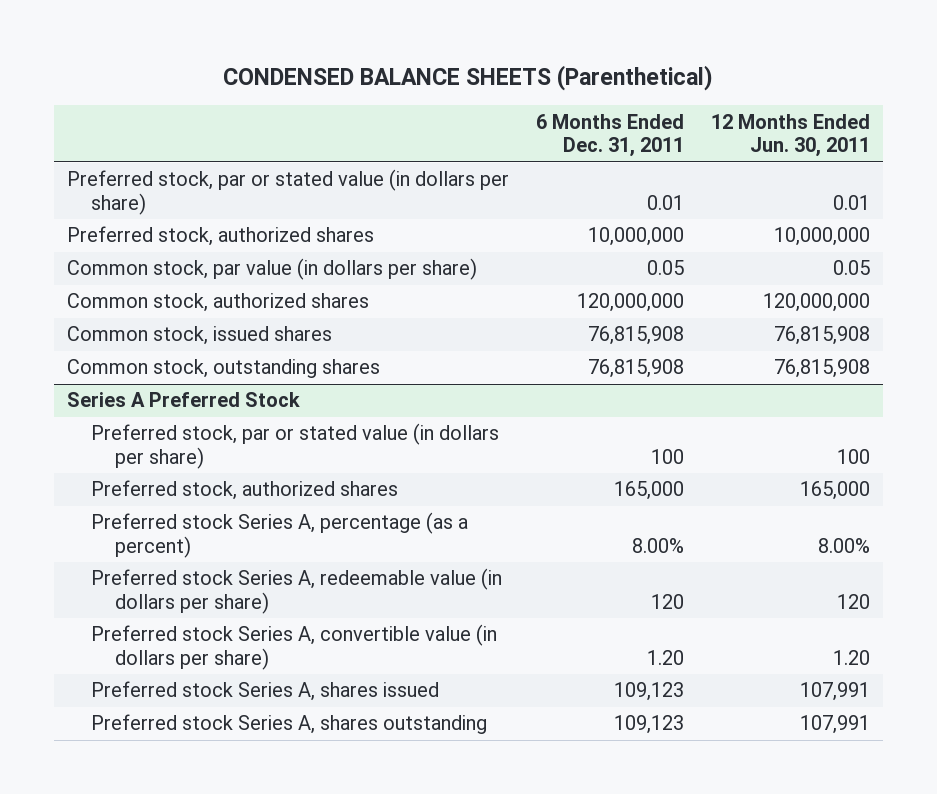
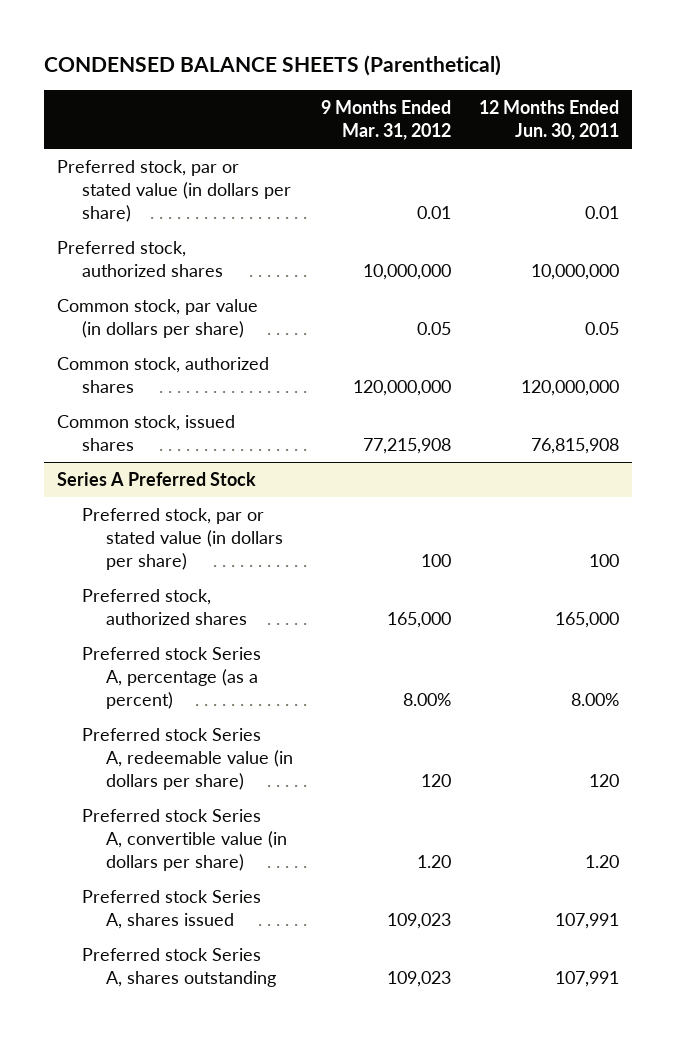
[535,113,684,158] 6 Months Ended Dec. 31, 2011 -> none
none -> [320,99,451,140] 9 Months Ended Mar. 31, 2012
[67,359,381,379] Common stock, outstanding shares -> none

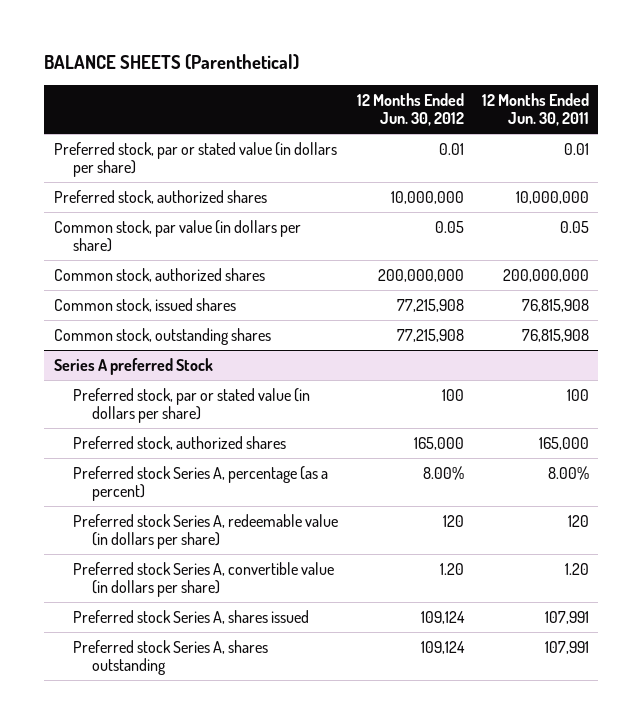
[43,54,501,76] CONDENSED BALANCE SHEETS (Parenthetical) -> [44,54,300,71] BALANCE SHEETS (Parenthetical)
[320,99,451,140] 9 Months Ended Mar. 31, 2012 -> none
none -> [356,92,464,127] 12 Months Ended Jun. 30, 2012
[520,380,619,397] 120,000,000 -> [503,268,590,282] 200,000,000
none -> [53,327,271,345] Common stock, outstanding shares
[57,472,257,487] Series A Preferred Stock -> [53,357,213,375] Series A preferred Stock

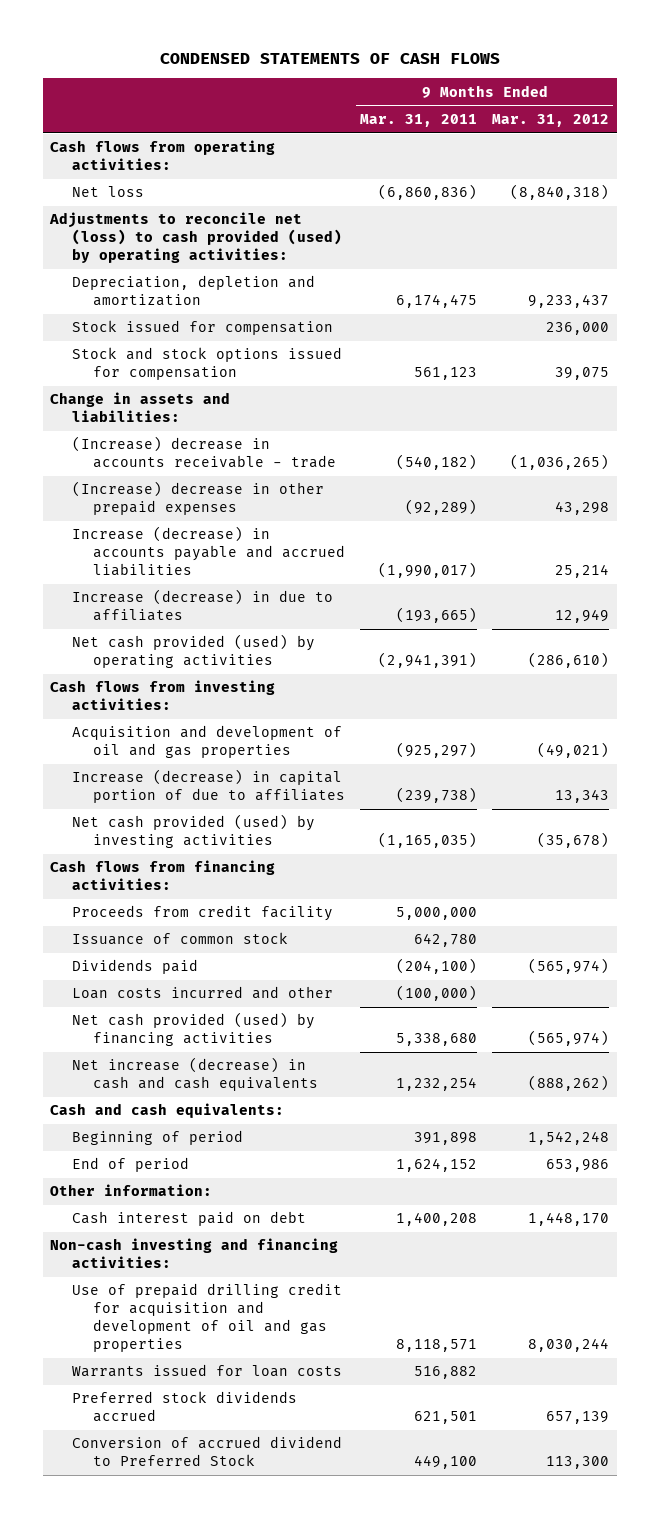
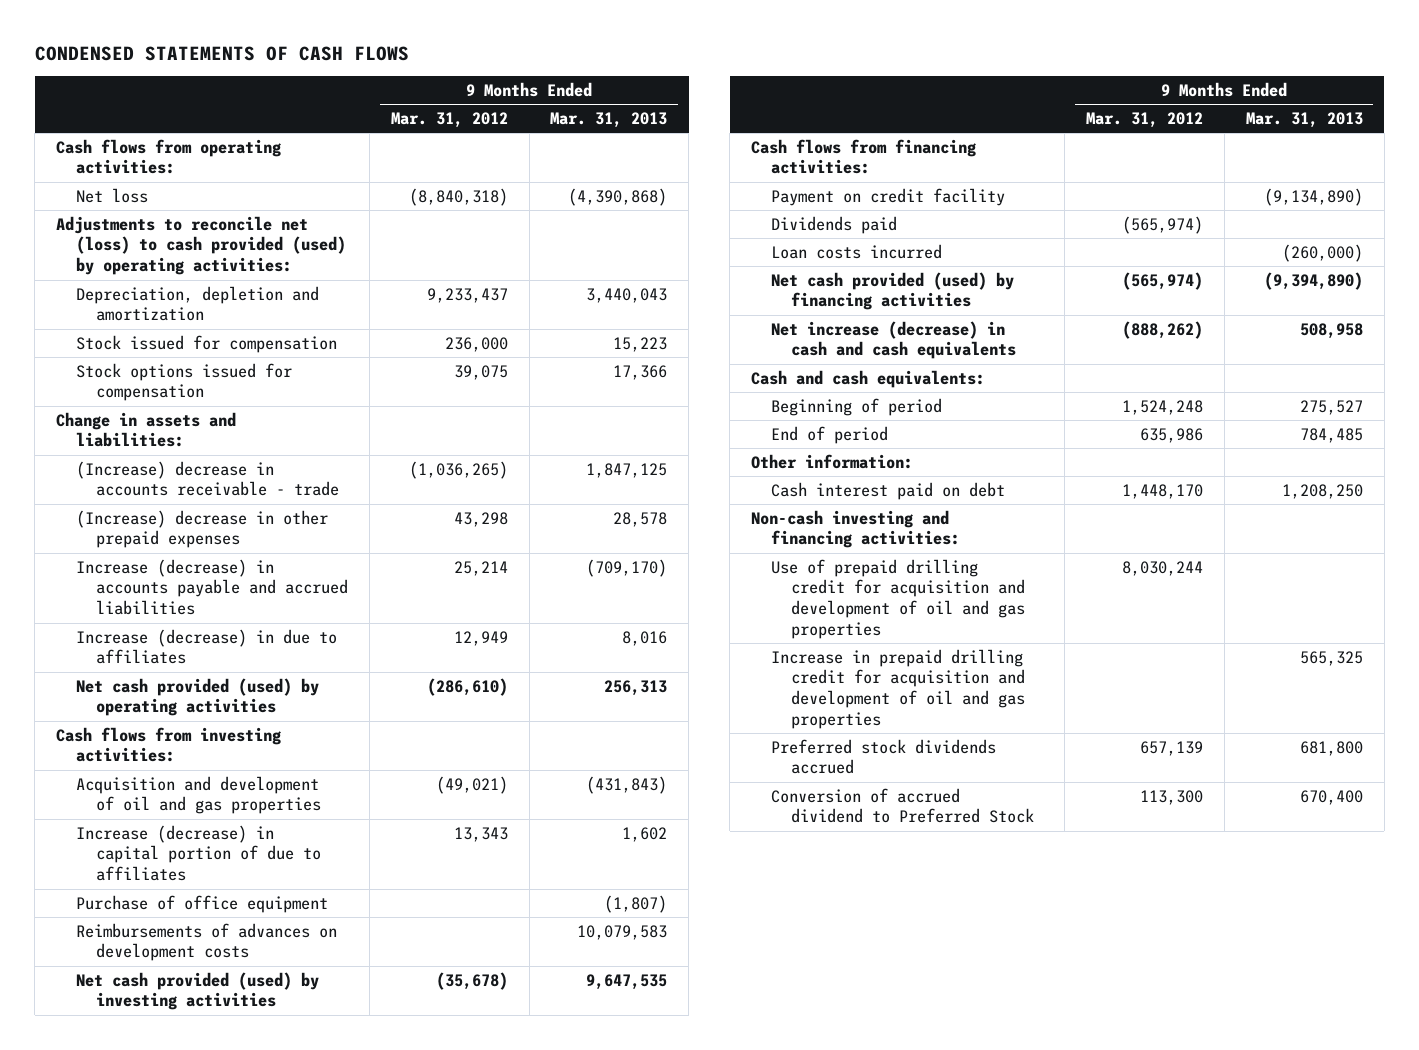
[359,113,477,127] Mar. 31, 2011 -> none
none -> [550,112,668,129] Mar. 31, 2013
[71,347,342,381] Stock and stock options issued for compensation -> [75,362,292,402] Stock options issued for compensation
none -> [75,894,328,913] Purchase of office equipment
none -> [75,922,337,962] Reimbursements of advances on development costs
[71,905,333,922] Proceeds from credit facility -> none
[71,932,288,946] Issuance of common stock -> none
none -> [771,187,1006,206] Payment on credit facility
[71,986,333,1000] Loan costs incurred and other -> [771,243,943,259] Loan costs incurred
[528,1131,610,1146] 1,542,248 -> [1121,399,1203,415] 1,524,248
[546,1159,610,1173] 653,986 -> [1139,427,1203,443] 635,986
[71,1364,342,1378] Warrants issued for loan costs -> none
none -> [771,648,1025,730] Increase in prepaid drilling credit for acquisition and development of oil and gas properties

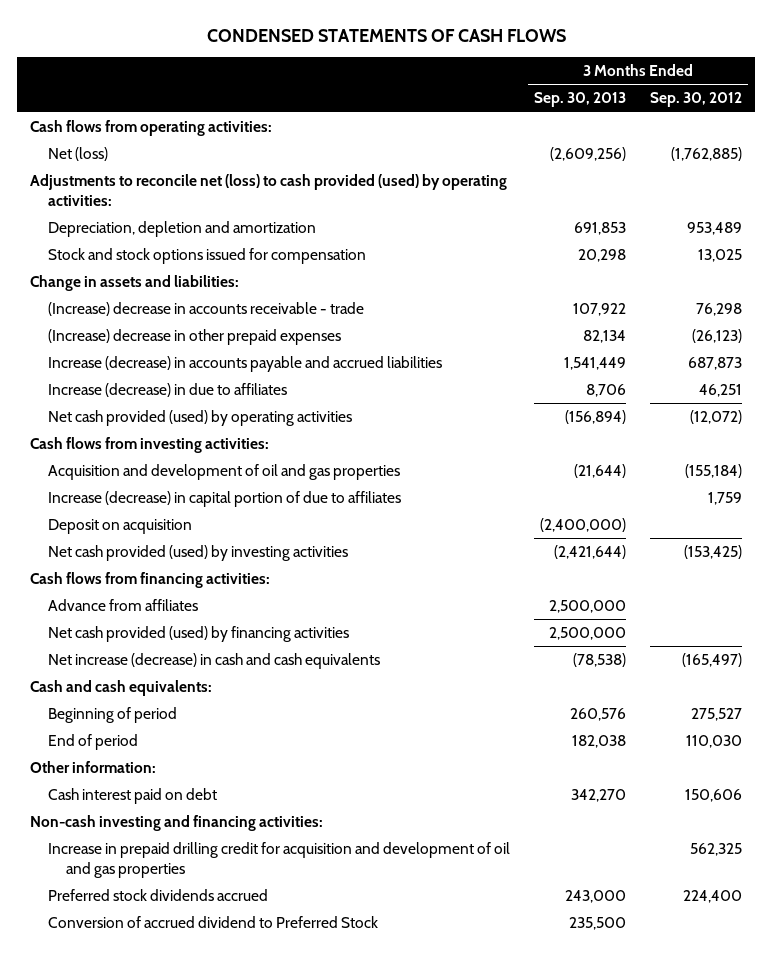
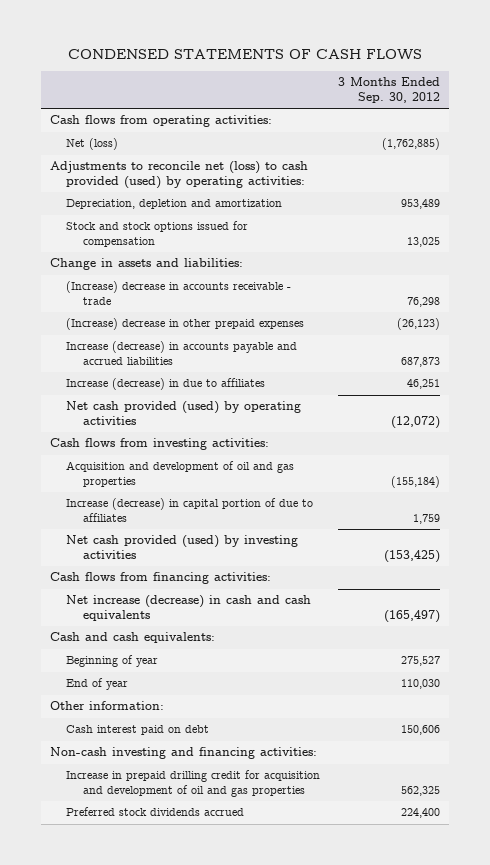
[534,92,627,108] Sep. 30, 2013 -> none
[47,519,192,535] Deposit on acquisition -> none
[47,599,198,612] Advance from affiliates -> none
[47,626,349,643] Net cash provided (used) by financing activities -> none
[47,707,177,724] Beginning of period -> [66,655,159,668] Beginning of year
[47,734,138,751] End of period -> [66,678,129,691] End of year
[47,916,378,929] Conversion of accrued dividend to Preferred Stock -> none

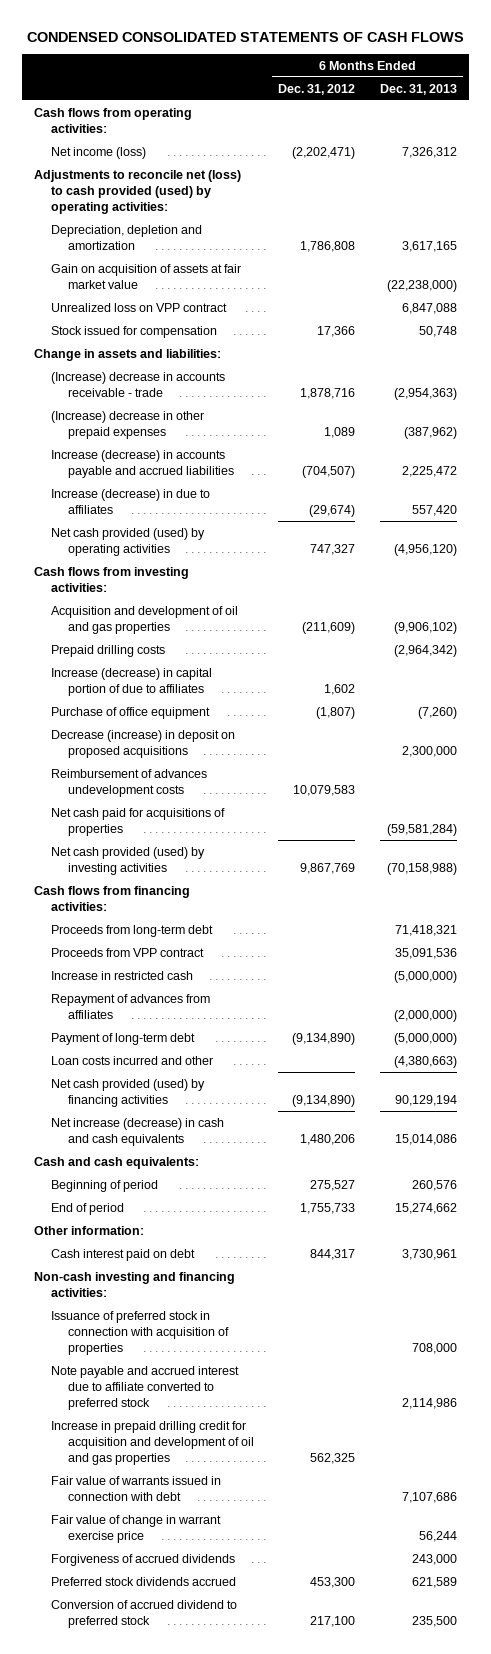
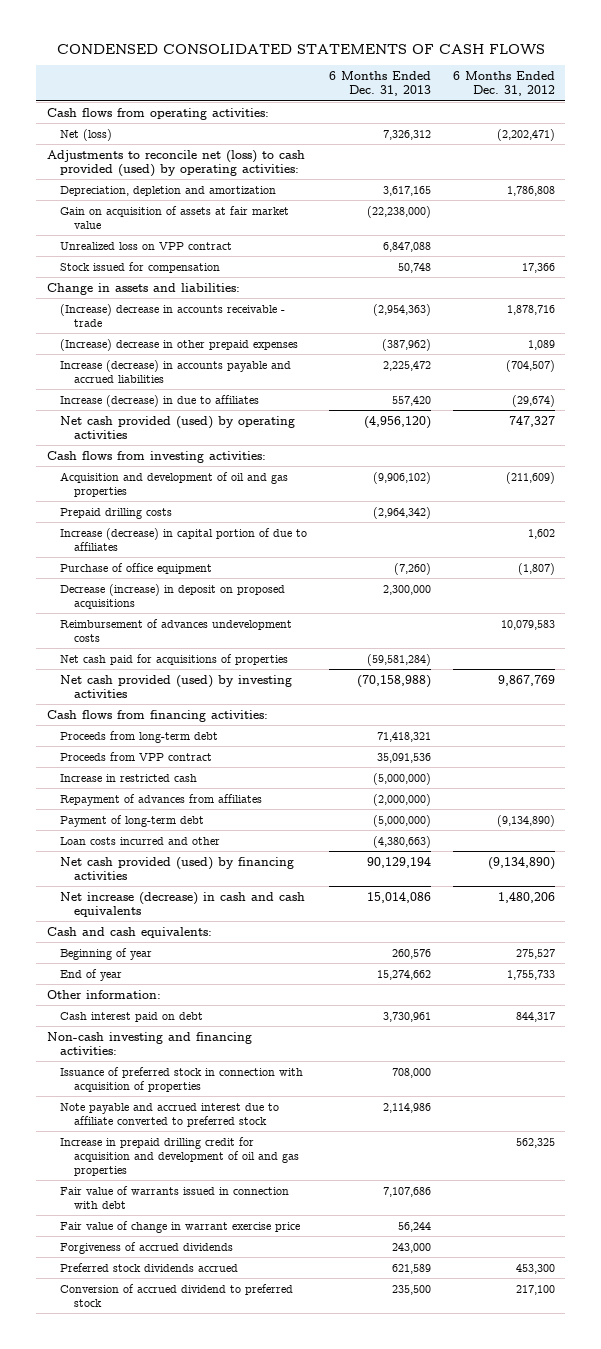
[50,146,146,159] Net income (loss) -> [60,128,113,141] Net (loss)
[50,1179,158,1192] Beginning of period -> [60,947,153,960] Beginning of year
[50,1202,124,1215] End of period -> [60,968,123,981] End of year

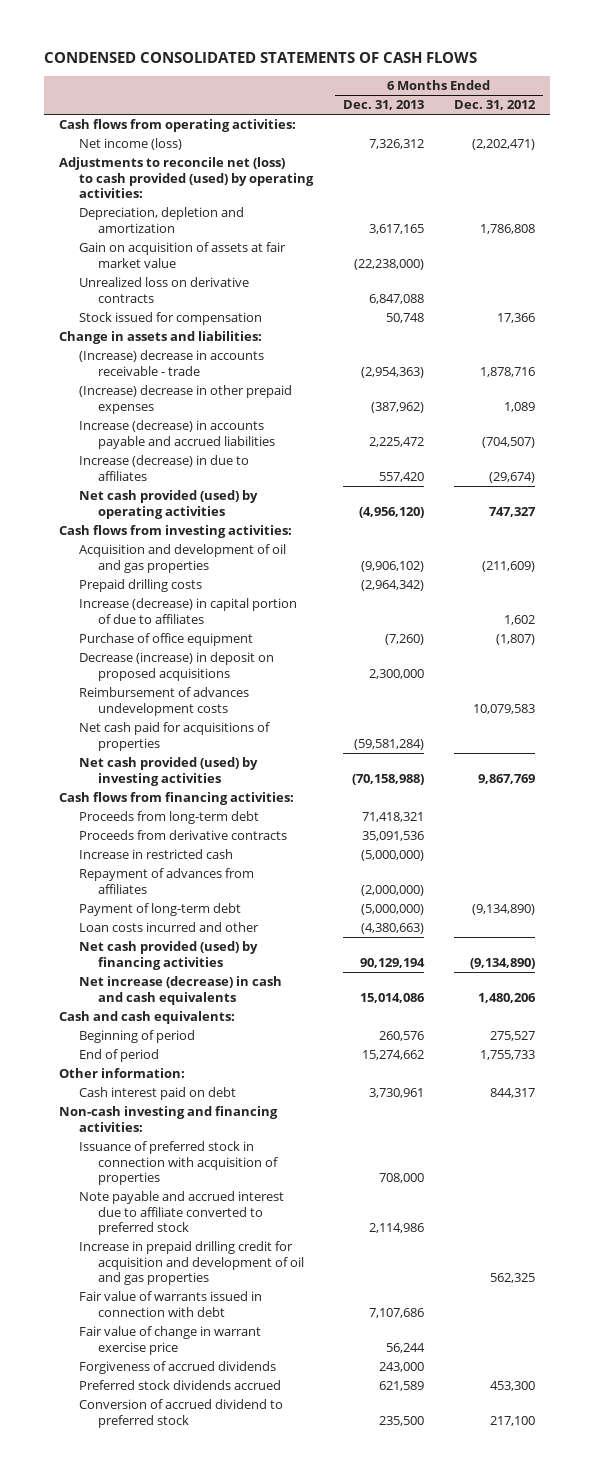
[60,128,113,141] Net (loss) -> [78,138,182,151] Net income (loss)
[60,241,233,250] Unrealized loss on VPP contract -> [78,277,249,303] Unrealized loss on derivative contracts
[60,751,213,761] Proceeds from VPP contract -> [78,830,287,841] Proceeds from derivative contracts
[60,947,153,960] Beginning of year -> [78,1030,195,1044] Beginning of period
[60,968,123,981] End of year -> [78,1049,159,1063] End of period

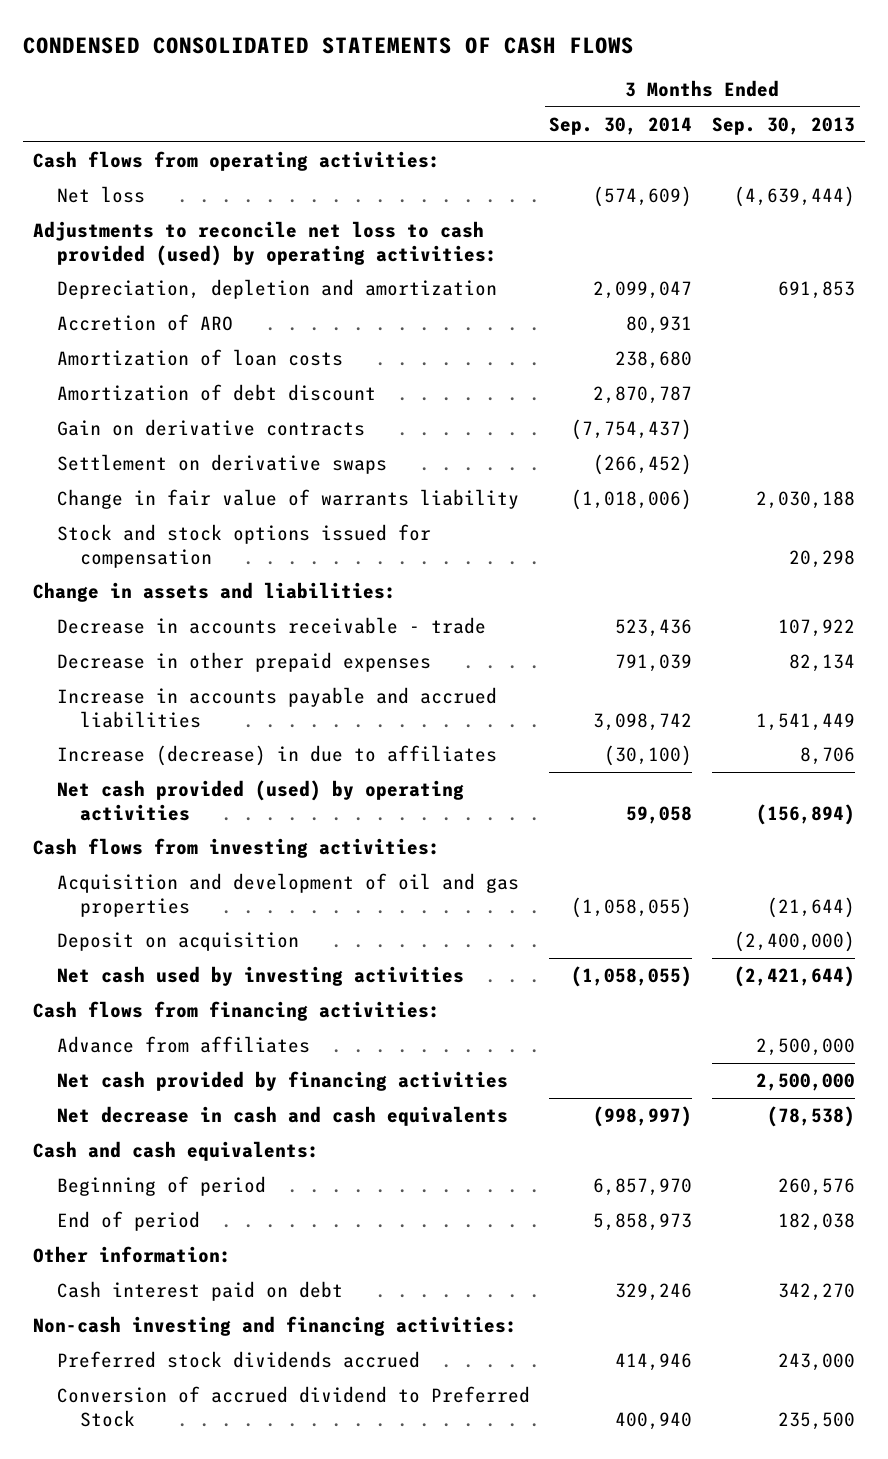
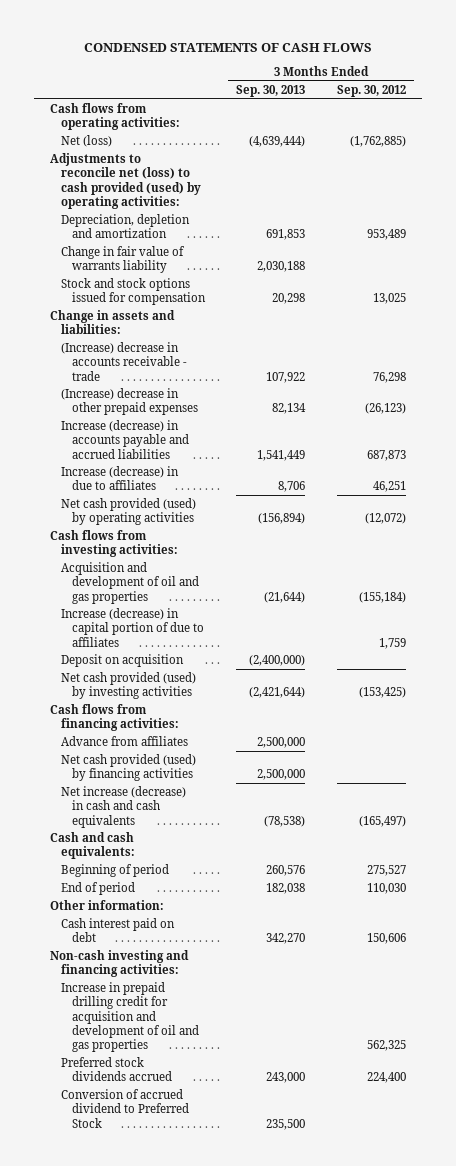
[23,36,635,54] CONDENSED CONSOLIDATED STATEMENTS OF CASH FLOWS -> [83,42,372,52] CONDENSED STATEMENTS OF CASH FLOWS
[549,116,693,135] Sep. 30, 2014 -> none
none -> [336,84,406,97] Sep. 30, 2012
[56,186,145,204] Net loss -> [60,135,112,148] Net (loss)
[33,221,497,266] Adjustments to reconcile net loss to cash provided (used) by operating activities: -> [49,153,201,209] Adjustments to reconcile net (loss) to cash provided (used) by operating activities:
[56,314,233,332] Accretion of ARO -> none
[56,349,343,367] Amortization of loan costs -> none
[56,384,376,402] Amortization of debt discount -> none
[56,419,365,437] Gain on derivative contracts -> none
[56,454,387,475] Settlement on derivative swaps -> none
[56,617,486,635] Decrease in accounts receivable - trade -> [60,342,187,381] (Increase) decrease in accounts receivable - trade
[56,652,431,673] Decrease in other prepaid expenses -> [60,388,198,416] (Increase) decrease in other prepaid expenses
[56,687,497,728] Increase in accounts payable and accrued liabilities -> [60,420,189,459] Increase (decrease) in accounts payable and accrued liabilities
none -> [60,608,204,647] Increase (decrease) in capital portion of due to affiliates
[56,966,464,987] Net cash used by investing activities -> [60,672,196,700] Net cash provided (used) by investing activities
[56,1071,508,1092] Net cash provided by financing activities -> [60,754,196,782] Net cash provided (used) by financing activities
[56,1106,508,1127] Net decrease in cash and cash equivalents -> [60,786,186,828] Net increase (decrease) in cash and cash equivalents
none -> [60,982,199,1053] Increase in prepaid drilling credit for acquisition and development of oil and gas properties

